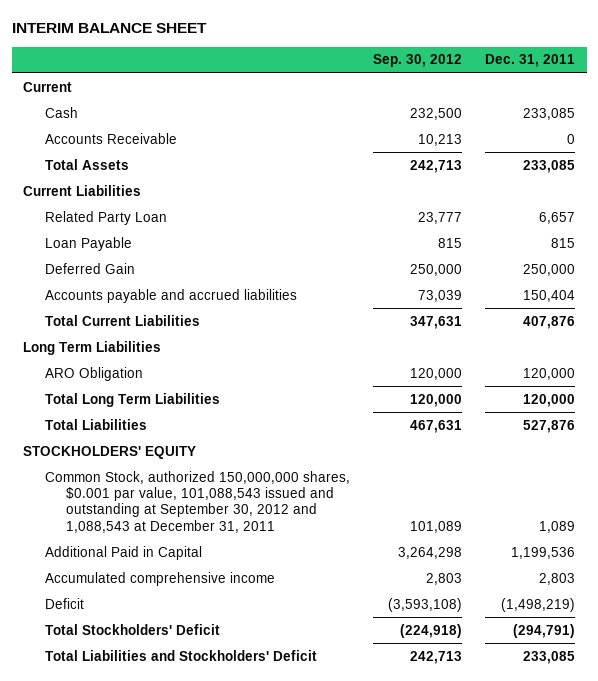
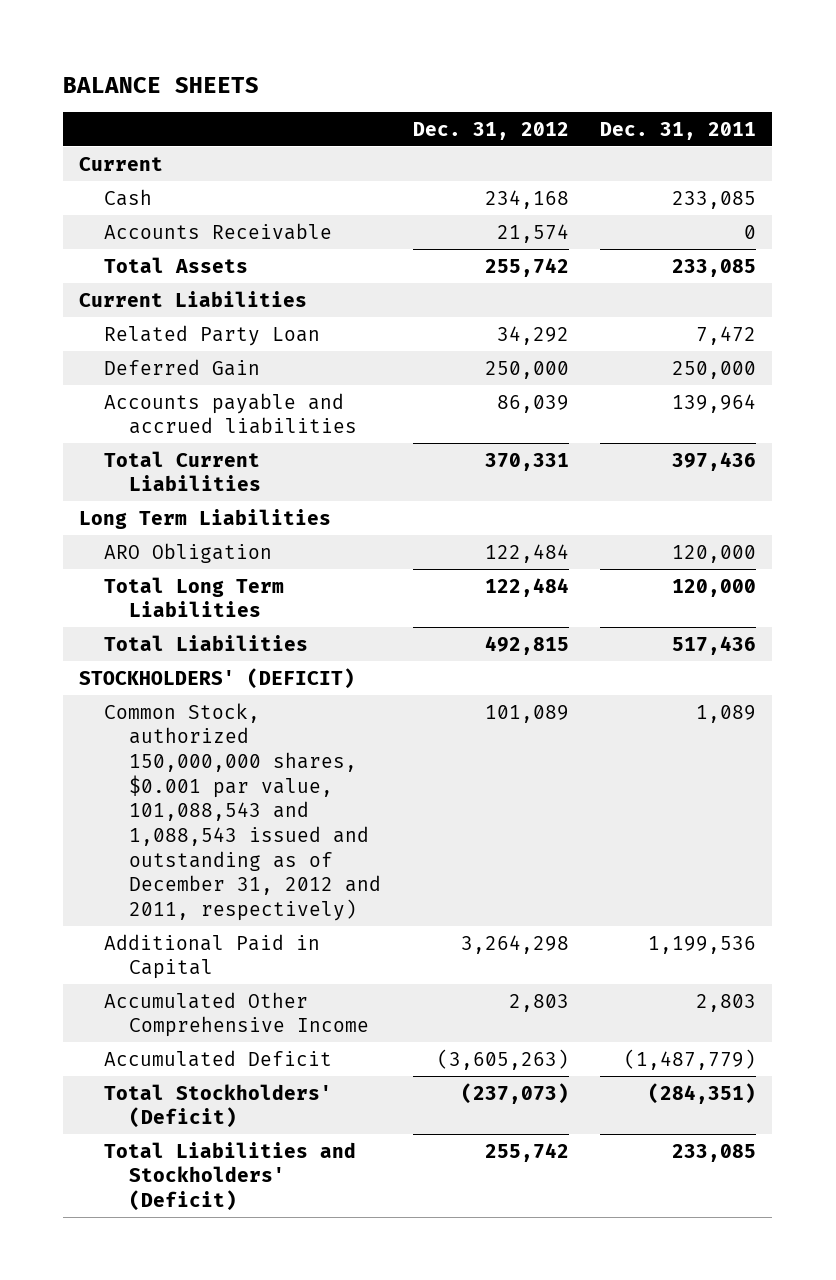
[11,22,207,33] INTERIM BALANCE SHEET -> [63,77,260,94] BALANCE SHEETS
[372,54,462,68] Sep. 30, 2012 -> none
none -> [412,121,569,140] Dec. 31, 2012
[44,236,132,251] Loan Payable -> none
[539,211,576,224] 6,657 -> [696,325,757,345] 7,472
[523,289,576,302] 150,404 -> [672,393,757,413] 139,964
[523,315,576,329] 407,876 -> [672,451,757,471] 397,436
[523,419,576,433] 527,876 -> [672,635,757,655] 517,436
[23,445,197,459] STOCKHOLDERS' EQUITY -> [79,667,356,689] STOCKHOLDERS' (DEFICIT)
[44,470,350,533] Common Stock, authorized 150,000,000 shares, $0.001 par value, 101,088,543 issued and outstanding at September 30, 2012 and 1,088,543 at December 31, 2011 -> [104,702,381,922] Common Stock, authorized 150,000,000 shares, $0.001 par value, 101,088,543 and 1,088,543 issued and outstanding as of December 31, 2012 and 2011, respectively)
[44,571,275,586] Accumulated comprehensive income -> [104,991,369,1038] Accumulated Other Comprehensive Income
[44,597,84,609] Deficit -> [104,1049,333,1067] Accumulated Deficit
[501,597,576,612] (1,498,219) -> [624,1048,757,1070] (1,487,779)
[44,623,220,635] Total Stockholders' Deficit -> [104,1083,333,1129] Total Stockholders' (Deficit)
[513,623,576,638] (294,791) -> [648,1082,757,1104] (284,351)
[44,649,317,661] Total Liabilities and Stockholders' Deficit -> [104,1141,357,1211] Total Liabilities and Stockholders' (Deficit)

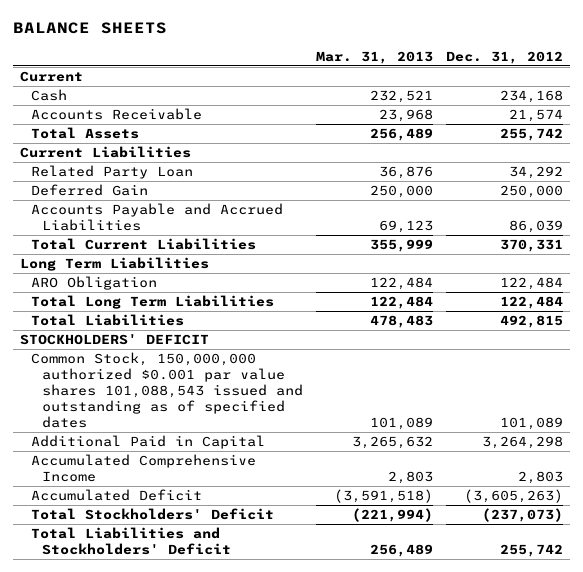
[600,121,757,140] Dec. 31, 2011 -> none
none -> [316,50,434,64] Mar. 31, 2013
[104,392,357,435] Accounts payable and accrued liabilities -> [31,203,284,232] Accounts Payable and Accrued Liabilities
[79,667,356,689] STOCKHOLDERS' (DEFICIT) -> [19,334,209,346] STOCKHOLDERS' DEFICIT
[104,702,381,922] Common Stock, authorized 150,000,000 shares, $0.001 par value, 101,088,543 and 1,088,543 issued and outstanding as of December 31, 2012 and 2011, respectively) -> [31,352,304,428] Common Stock, 150,000,000 authorized $0.001 par value shares 101,088,543 issued and outstanding as of specified dates
[104,991,369,1038] Accumulated Other Comprehensive Income -> [31,454,257,483] Accumulated Comprehensive Income
[104,1083,333,1129] Total Stockholders' (Deficit) -> [31,508,275,521] Total Stockholders' Deficit
[104,1141,357,1211] Total Liabilities and Stockholders' (Deficit) -> [31,527,232,556] Total Liabilities and Stockholders' Deficit

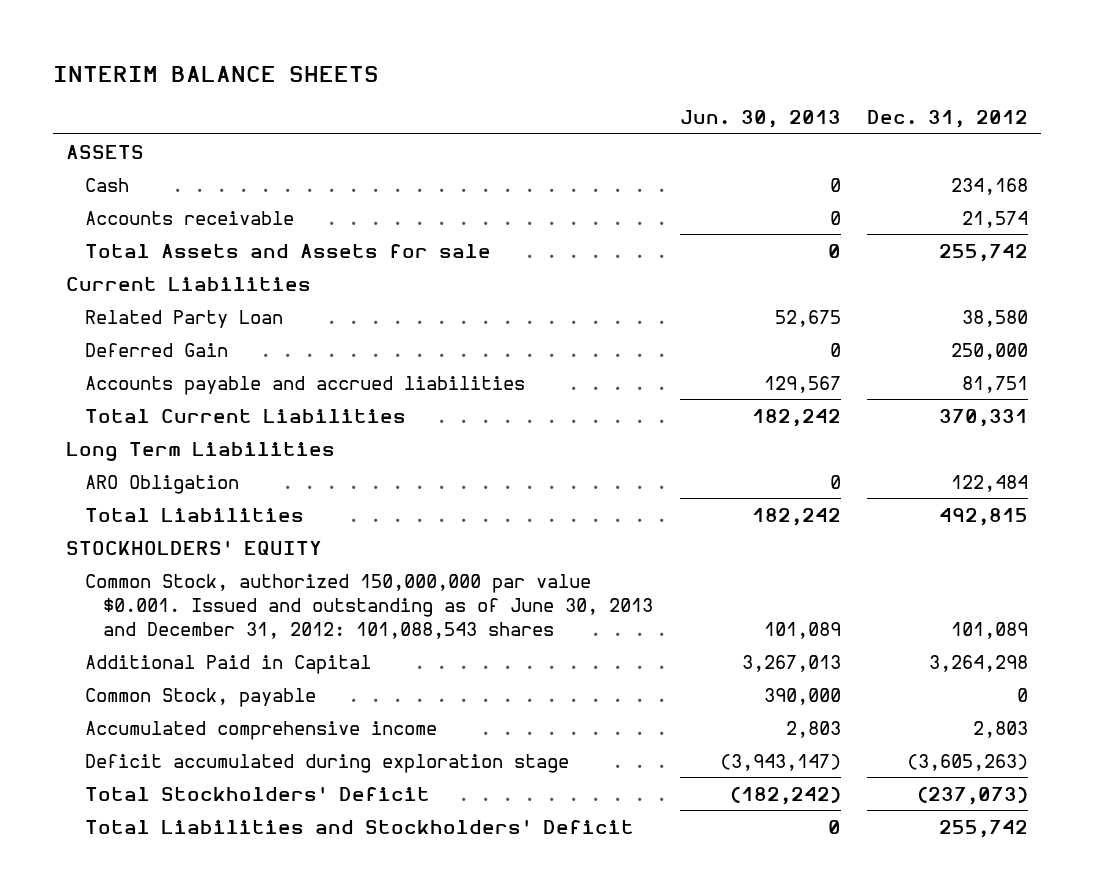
[13,22,168,35] BALANCE SHEETS -> [52,65,379,82] INTERIM BALANCE SHEETS
[316,50,434,64] Mar. 31, 2013 -> none
none -> [679,110,841,129] Jun. 30, 2013
[19,71,83,83] Current -> none
none -> [65,144,144,159] ASSETS
[31,108,203,121] Accounts Receivable -> [84,210,294,225] Accounts receivable
[31,127,140,140] Total Assets -> [84,243,491,258] Total Assets and Assets for sale
[509,166,564,180] 34,292 -> [961,309,1028,327] 38,580
[31,203,284,232] Accounts Payable and Accrued Liabilities -> [84,375,525,395] Accounts payable and accrued liabilities
[509,220,564,234] 86,039 -> [961,375,1028,393] 81,751
[31,295,275,310] Total Long Term Liabilities -> none
[19,334,209,346] STOCKHOLDERS' DEFICIT -> [65,539,322,555] STOCKHOLDERS' EQUITY
[31,352,304,428] Common Stock, 150,000,000 authorized $0.001 par value shares 101,088,543 issued and outstanding as of specified dates -> [84,573,654,639] Common Stock, authorized 150,000,000 par value $0.001. Issued and outstanding as of June 30, 2013 and December 31, 2012: 101,088,543 shares
none -> [84,687,316,707] Common Stock, payable
[31,454,257,483] Accumulated Comprehensive Income -> [84,720,437,740] Accumulated comprehensive income
[31,489,203,502] Accumulated Deficit -> [84,753,569,773] Deficit accumulated during exploration stage

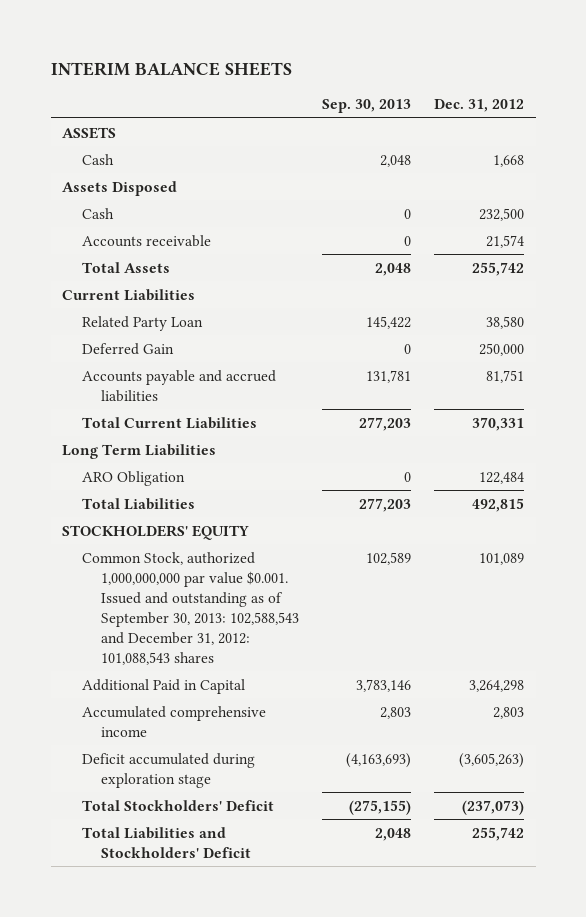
[679,110,841,129] Jun. 30, 2013 -> none
none -> [322,99,412,114] Sep. 30, 2013
[950,177,1028,195] 234,168 -> [493,154,525,167] 1,668
none -> [62,180,178,196] Assets Disposed
none -> [81,207,114,219] Cash
[84,243,491,258] Total Assets and Assets for sale -> [81,261,170,273] Total Assets
[84,573,654,639] Common Stock, authorized 150,000,000 par value $0.001. Issued and outstanding as of June 30, 2013 and December 31, 2012: 101,088,543 shares -> [81,551,300,665] Common Stock, authorized 1,000,000,000 par value $0.001. Issued and outstanding as of September 30, 2013: 102,588,543 and December 31, 2012: 101,088,543 shares
[84,687,316,707] Common Stock, payable -> none

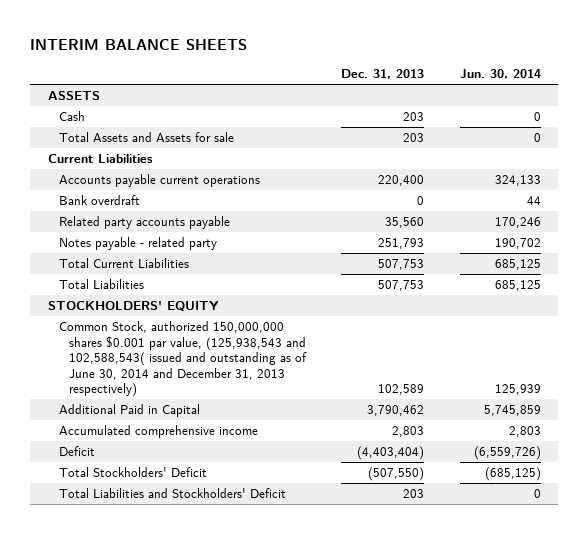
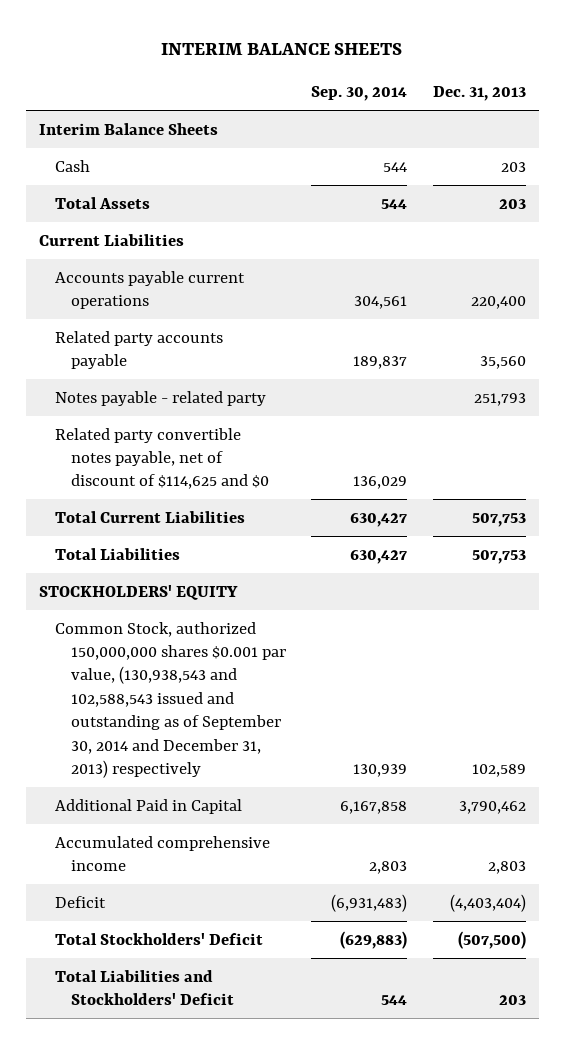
[459,68,541,79] Jun. 30, 2014 -> none
none -> [311,85,408,101] Sep. 30, 2014
[47,91,100,101] ASSETS -> none
none -> [39,122,219,135] Interim Balance Sheets
[58,132,234,143] Total Assets and Assets for sale -> [55,196,151,209] Total Assets
[58,195,140,206] Bank overdraft -> none
none -> [55,427,270,490] Related party convertible notes payable, net of discount of $114,625 and $0
[58,321,308,398] Common Stock, authorized 150,000,000 shares $0.001 par value, (125,938,543 and 102,588,543( issued and outstanding as of June 30, 2014 and December 31, 2013 respectively) -> [55,621,287,778] Common Stock, authorized 150,000,000 shares $0.001 par value, (130,938,543 and 102,588,543 issued and outstanding as of September 30, 2014 and December 31, 2013) respectively
[368,467,425,482] (507,550) -> [457,930,526,949] (507,500)

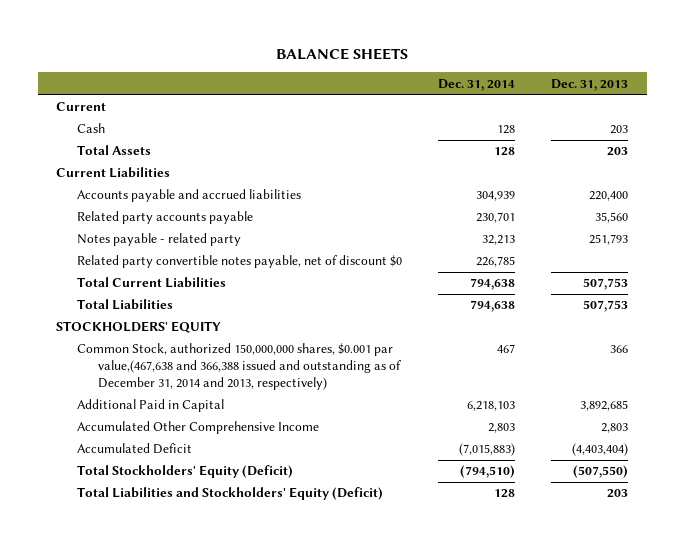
[161,42,403,55] INTERIM BALANCE SHEETS -> [276,47,409,60] BALANCE SHEETS
[311,85,408,101] Sep. 30, 2014 -> none
none -> [438,78,516,91] Dec. 31, 2014
[39,122,219,135] Interim Balance Sheets -> none
none -> [56,102,107,112] Current
[55,270,246,309] Accounts payable current operations -> [77,189,302,203] Accounts payable and accrued liabilities
[55,427,270,490] Related party convertible notes payable, net of discount of $114,625 and $0 -> [77,255,403,269] Related party convertible notes payable, net of discount $0
[55,621,287,778] Common Stock, authorized 150,000,000 shares $0.001 par value, (130,938,543 and 102,588,543 issued and outstanding as of September 30, 2014 and December 31, 2013) respectively -> [77,343,402,390] Common Stock, authorized 150,000,000 shares, $0.001 par value,(467,638 and 366,388 issued and outstanding as of December 31, 2014 and 2013, respectively)
[471,763,526,777] 102,589 -> [610,345,629,354] 366
[458,800,526,814] 3,790,462 -> [580,400,629,412] 3,892,685
[55,835,271,871] Accumulated comprehensive income -> [77,421,320,435] Accumulated Other Comprehensive Income
[55,895,107,908] Deficit -> [77,443,193,455] Accumulated Deficit
[55,932,264,945] Total Stockholders' Deficit -> [77,465,294,479] Total Stockholders' Equity (Deficit)
[457,930,526,949] (507,500) -> [573,465,629,479] (507,550)
[55,969,235,1005] Total Liabilities and Stockholders' Deficit -> [77,487,384,501] Total Liabilities and Stockholders' Equity (Deficit)

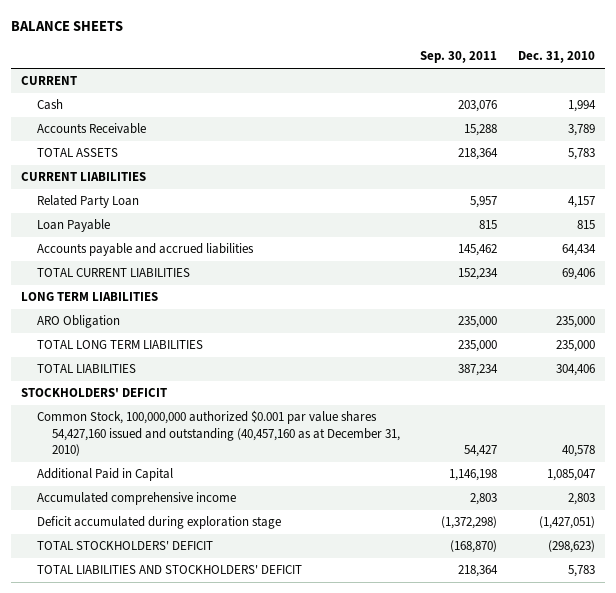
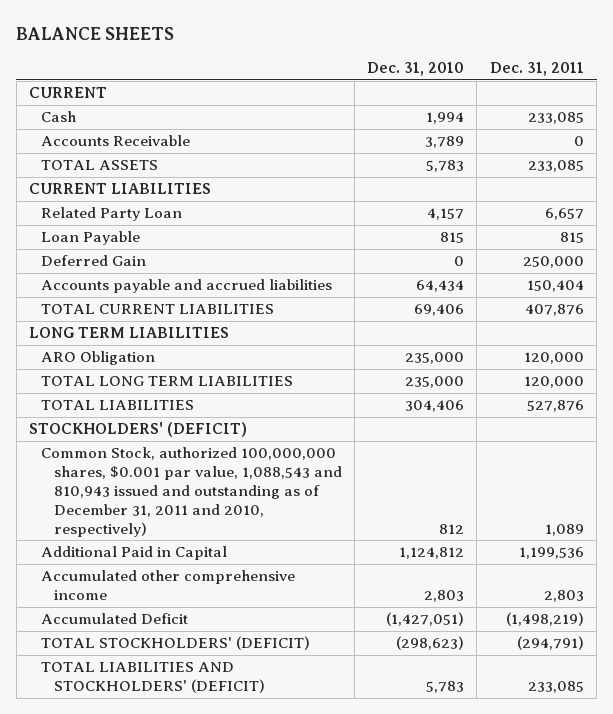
[420,51,498,64] Sep. 30, 2011 -> none
none -> [489,61,584,76] Dec. 31, 2011
none -> [41,255,147,267] Deferred Gain
[21,388,168,398] STOCKHOLDERS' DEFICIT -> [29,422,248,438] STOCKHOLDERS' (DEFICIT)
[36,410,400,457] Common Stock, 100,000,000 authorized $0.001 par value shares 54,427,160 issued and outstanding (40,457,160 as at December 31, 2010) -> [41,447,342,537] Common Stock, authorized 100,000,000 shares, $0.001 par value, 1,088,543 and 810,943 issued and outstanding as of December 31, 2011 and 2010, respectively)
[561,445,595,458] 40,578 -> [439,523,465,534] 812
[546,469,595,482] 1,085,047 -> [399,547,465,560] 1,124,812
[36,492,236,506] Accumulated comprehensive income -> [41,570,296,601] Accumulated other comprehensive income
[36,516,281,530] Deficit accumulated during exploration stage -> [41,613,189,625] Accumulated Deficit
[36,541,213,551] TOTAL STOCKHOLDERS' DEFICIT -> [41,636,311,651] TOTAL STOCKHOLDERS' (DEFICIT)
[36,565,302,575] TOTAL LIABILITIES AND STOCKHOLDERS' DEFICIT -> [41,662,265,694] TOTAL LIABILITIES AND STOCKHOLDERS' (DEFICIT)

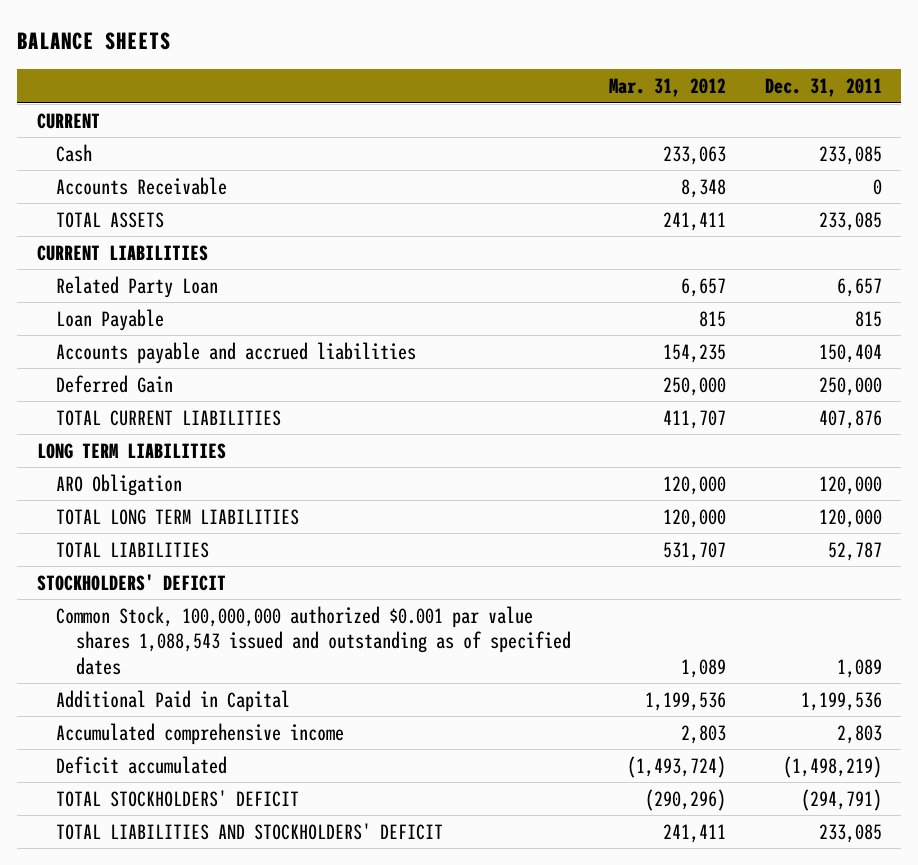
[367,61,465,76] Dec. 31, 2010 -> none
none -> [609,77,727,97] Mar. 31, 2012
[41,255,147,267] Deferred Gain -> [56,374,174,393] Deferred Gain
[526,400,584,413] 527,876 -> [827,541,882,561] 52,787
[29,422,248,438] STOCKHOLDERS' (DEFICIT) -> [36,573,226,591] STOCKHOLDERS' DEFICIT
[41,447,342,537] Common Stock, authorized 100,000,000 shares, $0.001 par value, 1,088,543 and 810,943 issued and outstanding as of December 31, 2011 and 2010, respectively) -> [56,605,571,675] Common Stock, 100,000,000 authorized $0.001 par value shares 1,088,543 issued and outstanding as of specified dates
[41,570,296,601] Accumulated other comprehensive income -> [56,722,345,745] Accumulated comprehensive income
[41,613,189,625] Accumulated Deficit -> [56,755,228,774] Deficit accumulated
[41,636,311,651] TOTAL STOCKHOLDERS' (DEFICIT) -> [56,789,300,807] TOTAL STOCKHOLDERS' DEFICIT
[41,662,265,694] TOTAL LIABILITIES AND STOCKHOLDERS' (DEFICIT) -> [56,822,444,840] TOTAL LIABILITIES AND STOCKHOLDERS' DEFICIT

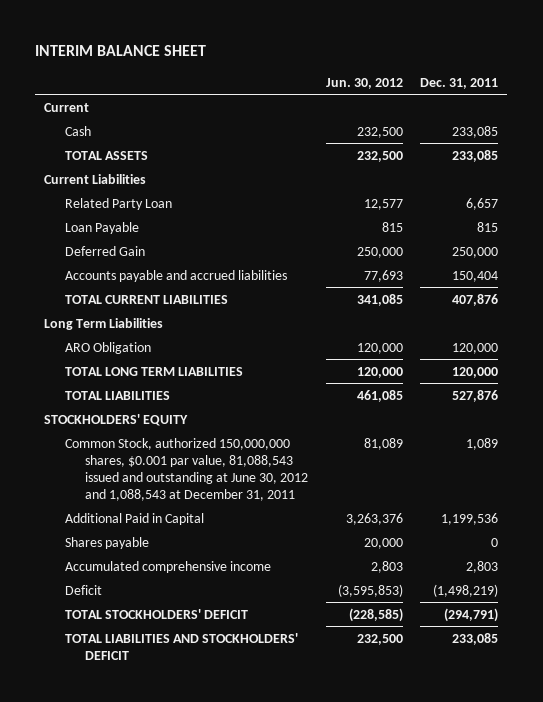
[17,31,172,50] BALANCE SHEETS -> [35,45,207,57] INTERIM BALANCE SHEET
[609,77,727,97] Mar. 31, 2012 -> none
none -> [325,77,403,89] Jun. 30, 2012
[36,112,100,129] CURRENT -> [44,102,90,112] Current
[56,176,228,195] Accounts Receivable -> none
[36,244,208,261] CURRENT LIABILITIES -> [44,173,147,184] Current Liabilities
[56,341,417,364] Accounts payable and accrued liabilities -> [64,269,287,282] Accounts payable and accrued liabilities
[36,442,226,459] LONG TERM LIABILITIES -> [44,317,164,330] Long Term Liabilities
[827,541,882,561] 52,787 -> [452,389,499,402] 527,876
[36,573,226,591] STOCKHOLDERS' DEFICIT -> [44,413,189,426] STOCKHOLDERS' EQUITY
[56,605,571,675] Common Stock, 100,000,000 authorized $0.001 par value shares 1,088,543 issued and outstanding as of specified dates -> [64,437,309,501] Common Stock, authorized 150,000,000 shares, $0.001 par value, 81,088,543 issued and outstanding at June 30, 2012 and 1,088,543 at December 31, 2011
none -> [64,536,149,549] Shares payable
[56,755,228,774] Deficit accumulated -> [64,584,102,595] Deficit

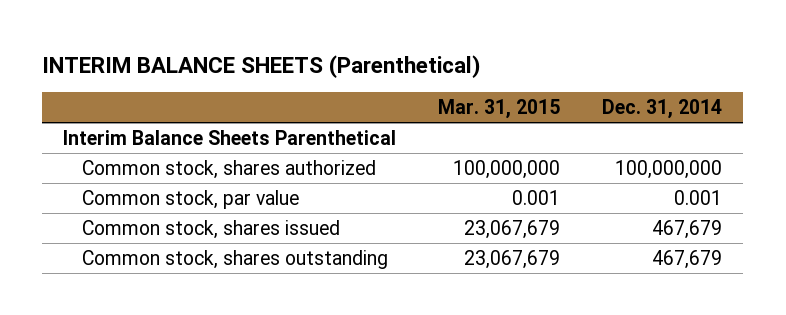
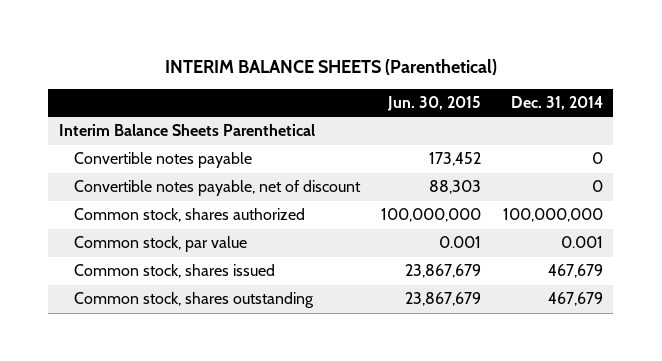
[438,99,561,120] Mar. 31, 2015 -> none
none -> [387,95,482,111] Jun. 30, 2015
none -> [73,152,252,169] Convertible notes payable
none -> [73,180,361,197] Convertible notes payable, net of discount

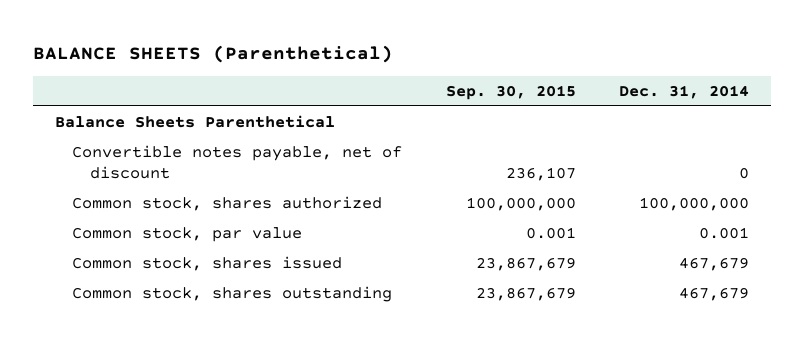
[164,58,497,75] INTERIM BALANCE SHEETS (Parenthetical) -> [32,45,393,64] BALANCE SHEETS (Parenthetical)
[387,95,482,111] Jun. 30, 2015 -> none
none -> [445,84,576,100] Sep. 30, 2015
[73,152,252,169] Convertible notes payable -> none
[59,124,316,137] Interim Balance Sheets Parenthetical -> [54,114,335,128] Balance Sheets Parenthetical

